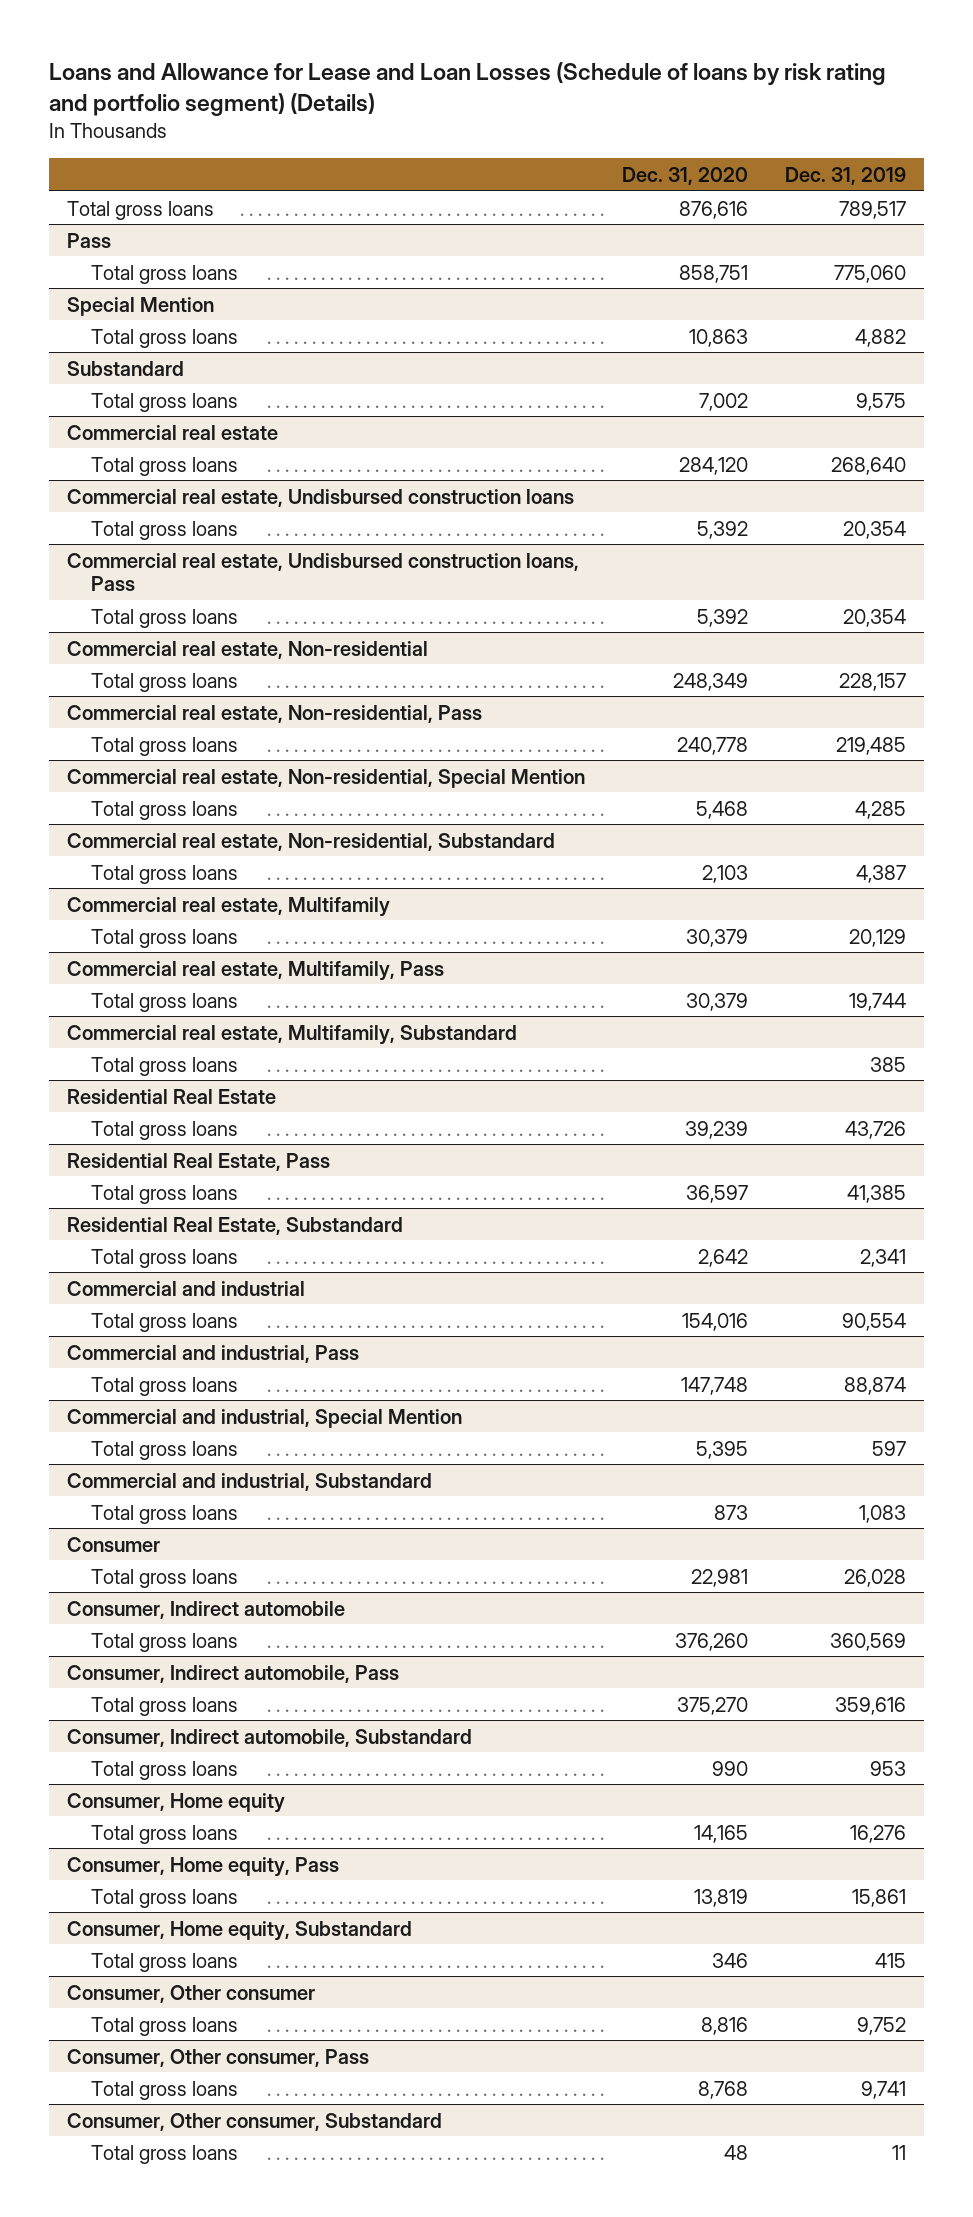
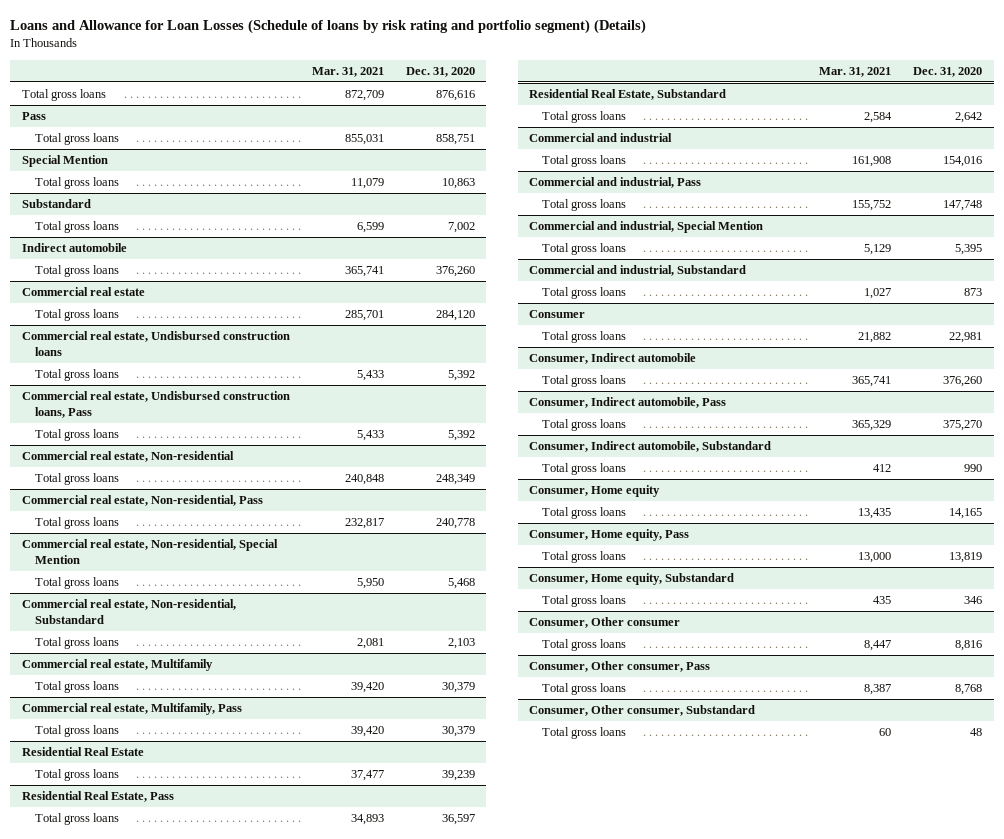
[48,62,886,117] Loans and Allowance for Lease and Loan Losses (Schedule of loans by risk rating and portfolio segment) (Details) -> [10,18,647,34] Loans and Allowance for Loan Losses (Schedule of loans by risk rating and portfolio segment) (Details)
[784,166,906,185] Dec. 31, 2019 -> none
none -> [311,66,384,77] Mar. 31, 2021
none -> [21,243,127,253] Indirect automobile
none -> [35,265,120,278] Total gross loans
[67,1024,518,1045] Commercial real estate, Multifamily, Substandard -> none
[91,1056,239,1076] Total gross loans -> none

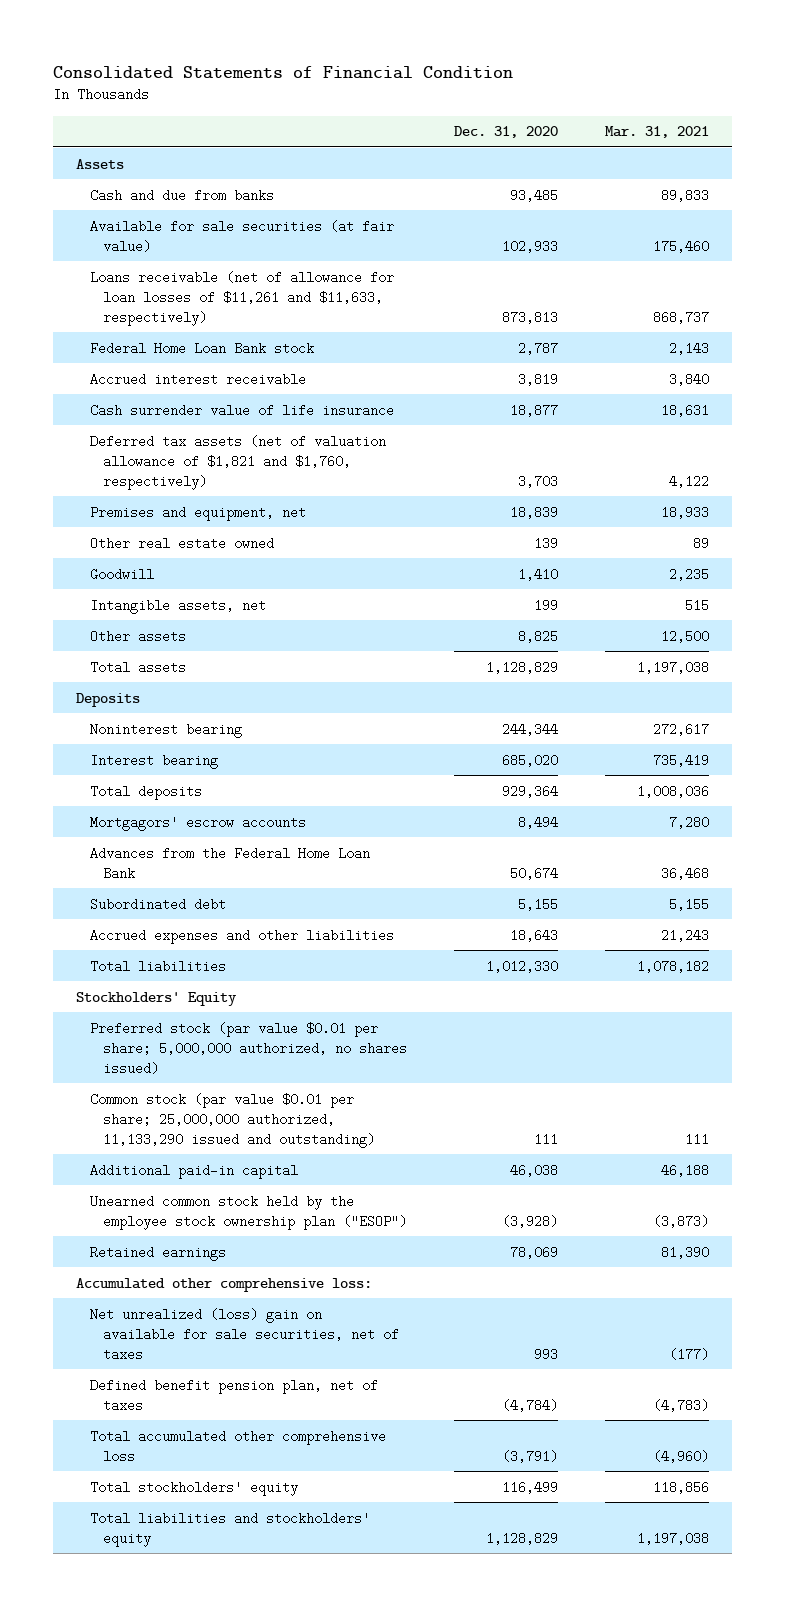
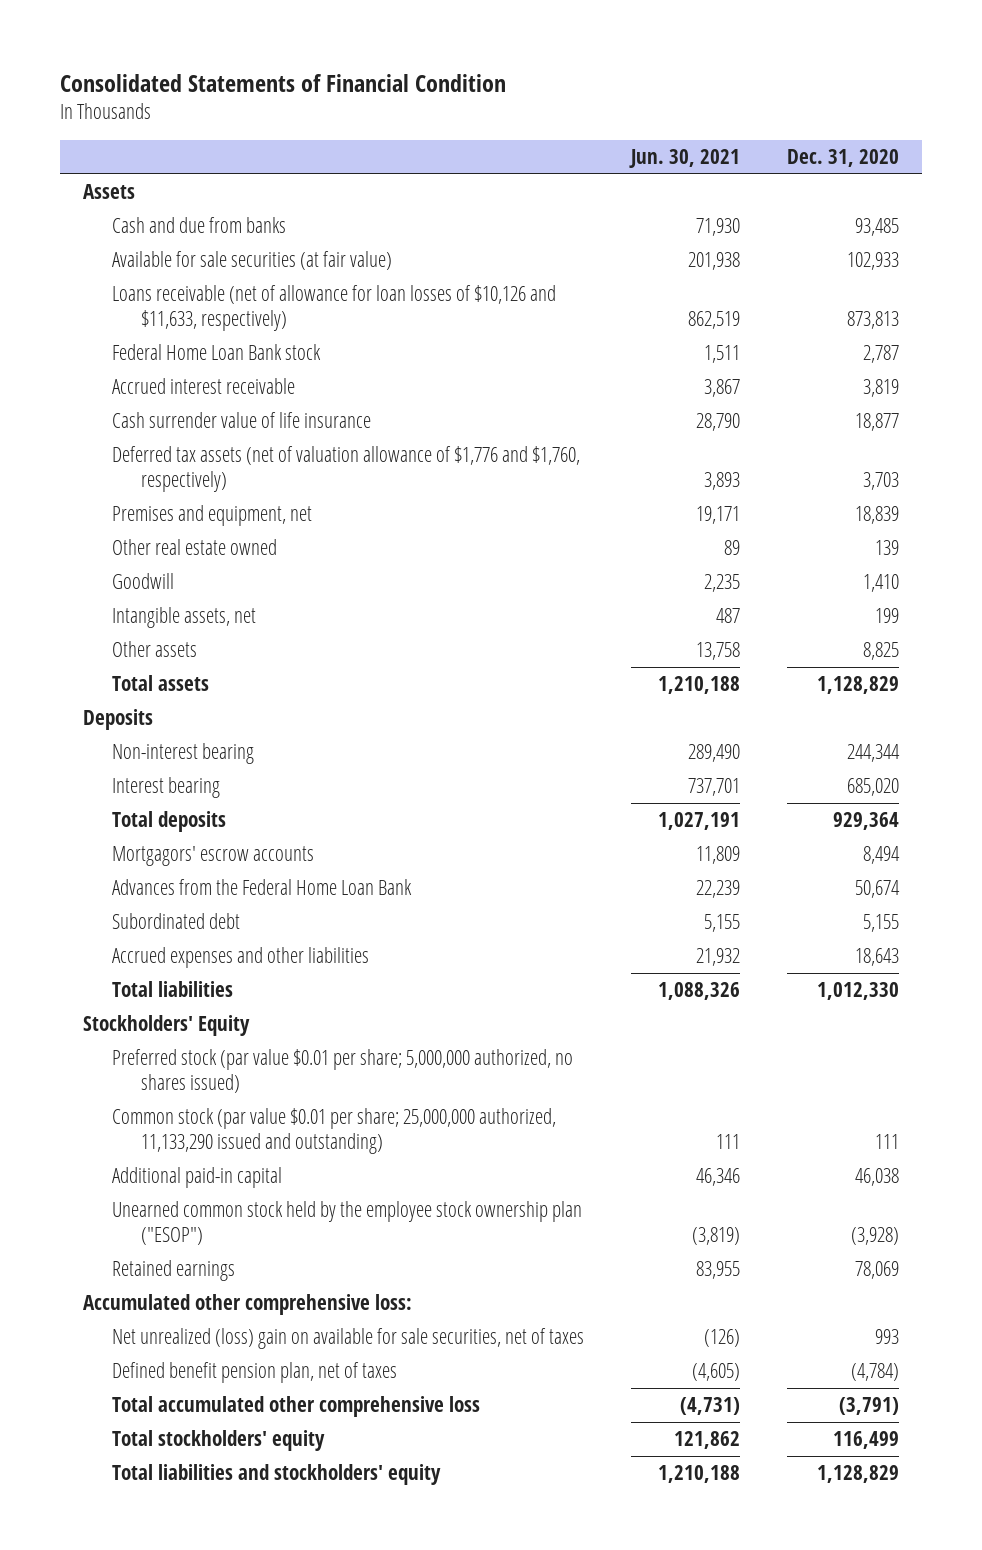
[604,126,709,139] Mar. 31, 2021 -> none
none -> [628,148,740,168] Jun. 30, 2021
[89,270,394,326] Loans receivable (net of allowance for loan losses of $11,261 and $11,633, respectively) -> [112,285,557,332] Loans receivable (net of allowance for loan losses of $10,126 and $11,633, respectively)
[89,434,386,490] Deferred tax assets (net of valuation allowance of $1,821 and $1,760, respectively) -> [112,446,581,493] Deferred tax assets (net of valuation allowance of $1,776 and $1,760, respectively)
[89,722,242,738] Noninterest bearing -> [112,743,255,765] Non-interest bearing

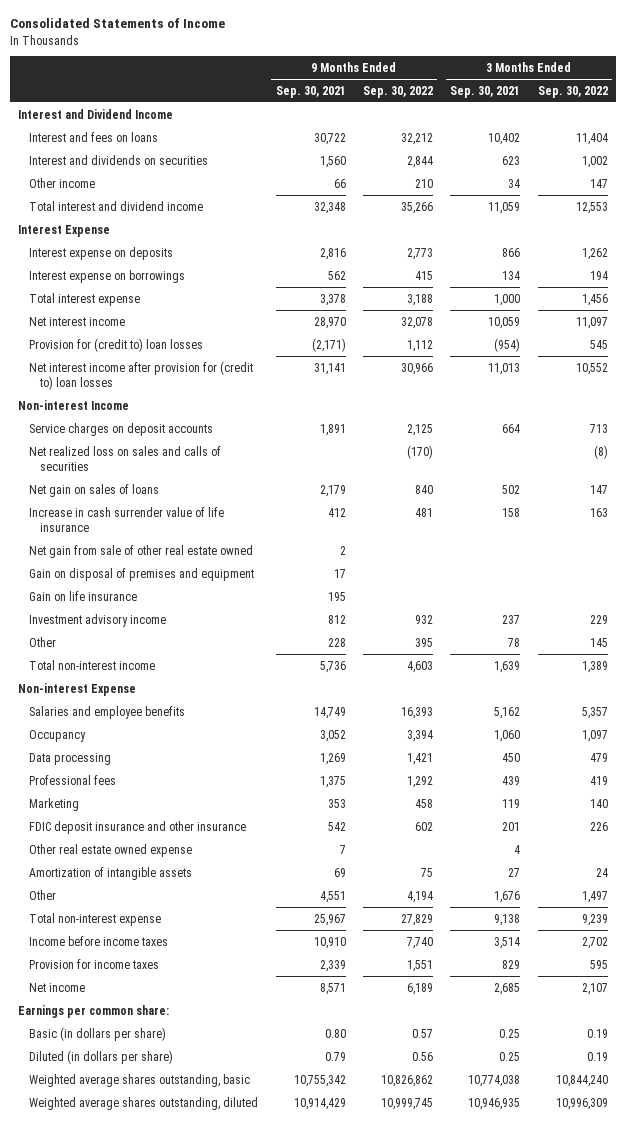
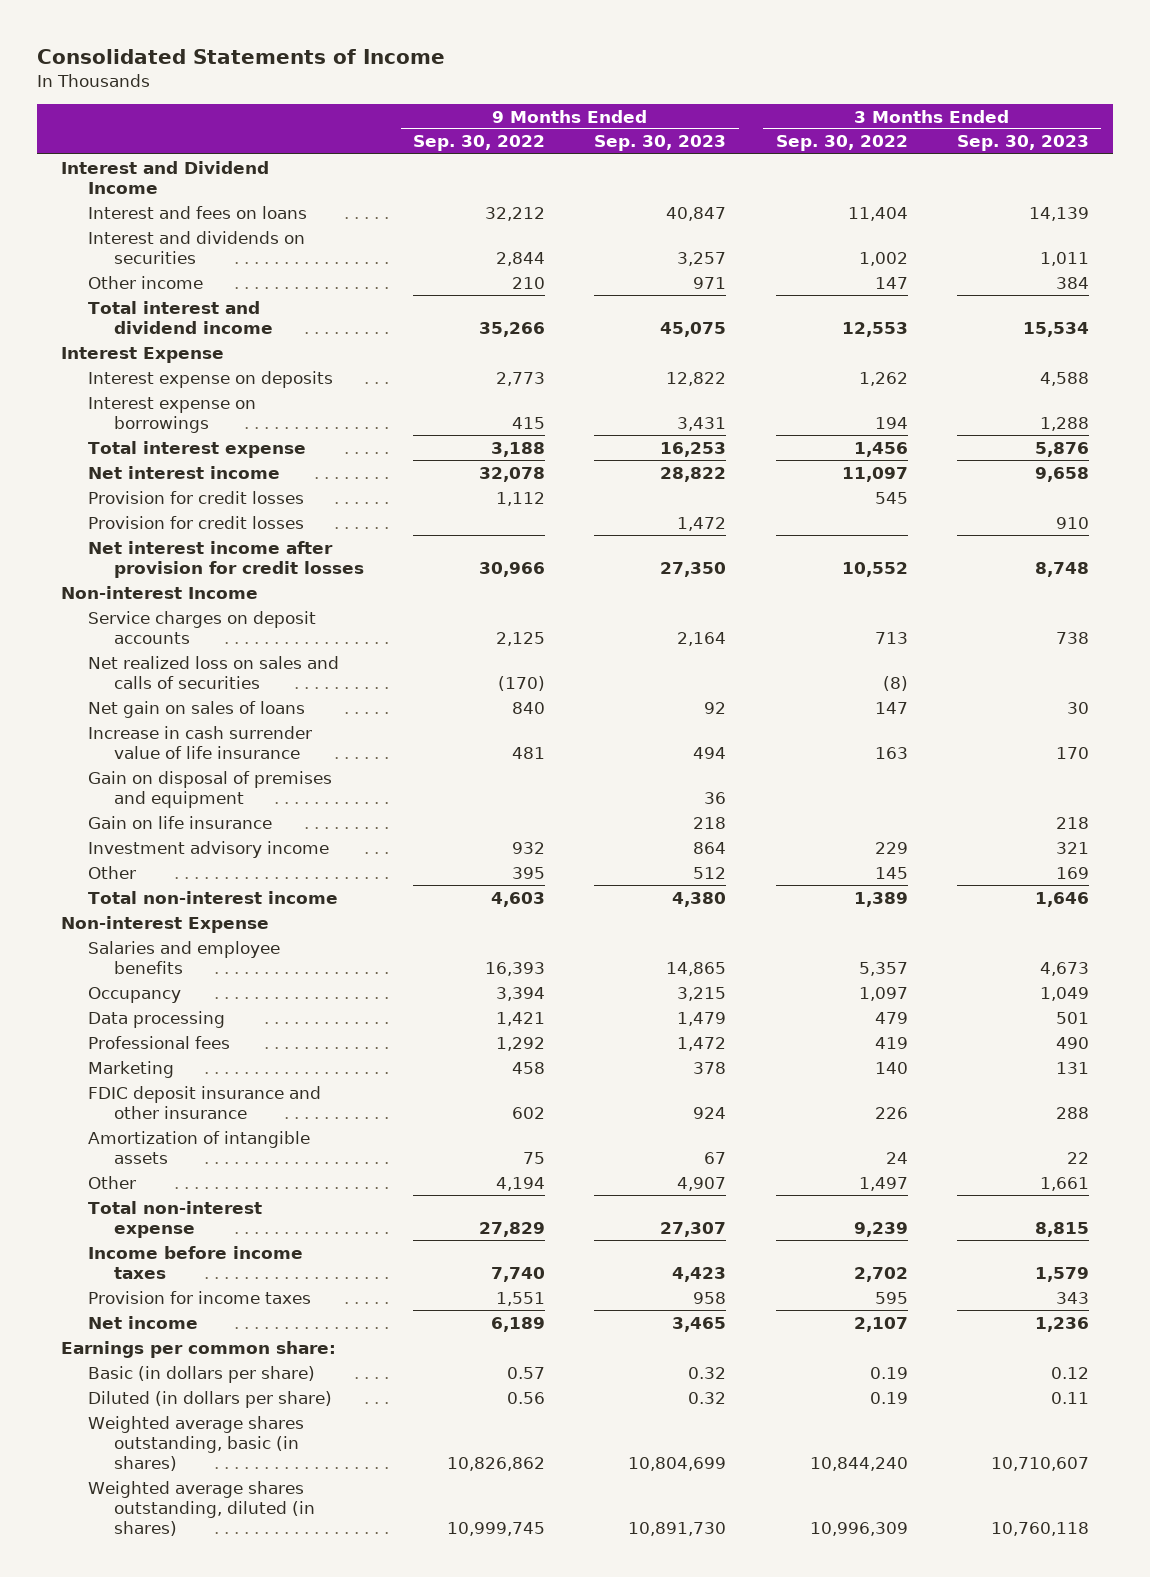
[275,85,346,98] Sep. 30, 2021 -> none
[450,85,521,98] Sep. 30, 2021 -> none
none -> [594,135,727,152] Sep. 30, 2023
none -> [956,135,1089,152] Sep. 30, 2023
[29,337,204,352] Provision for (credit to) loan losses -> [87,490,304,504] Provision for credit losses
none -> [87,515,304,529] Provision for credit losses
[29,360,254,390] Net interest income after provision for (credit to) loan losses -> [87,540,365,579] Net interest income after provision for credit losses
[29,544,254,558] Net gain from sale of other real estate owned -> none
[29,843,193,857] Other real estate owned expense -> none
[29,1073,251,1087] Weighted average shares outstanding, basic -> [87,1415,304,1472] Weighted average shares outstanding, basic (in shares)
[29,1096,259,1110] Weighted average shares outstanding, diluted -> [87,1480,316,1537] Weighted average shares outstanding, diluted (in shares)

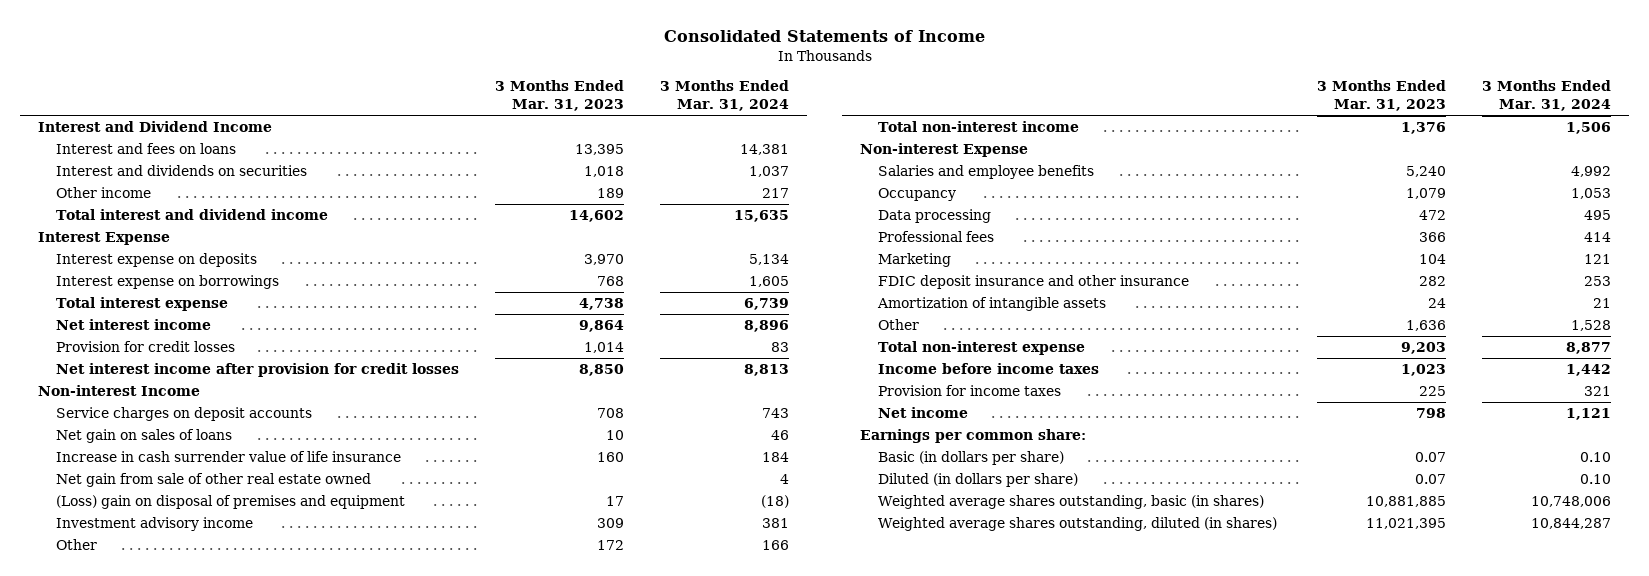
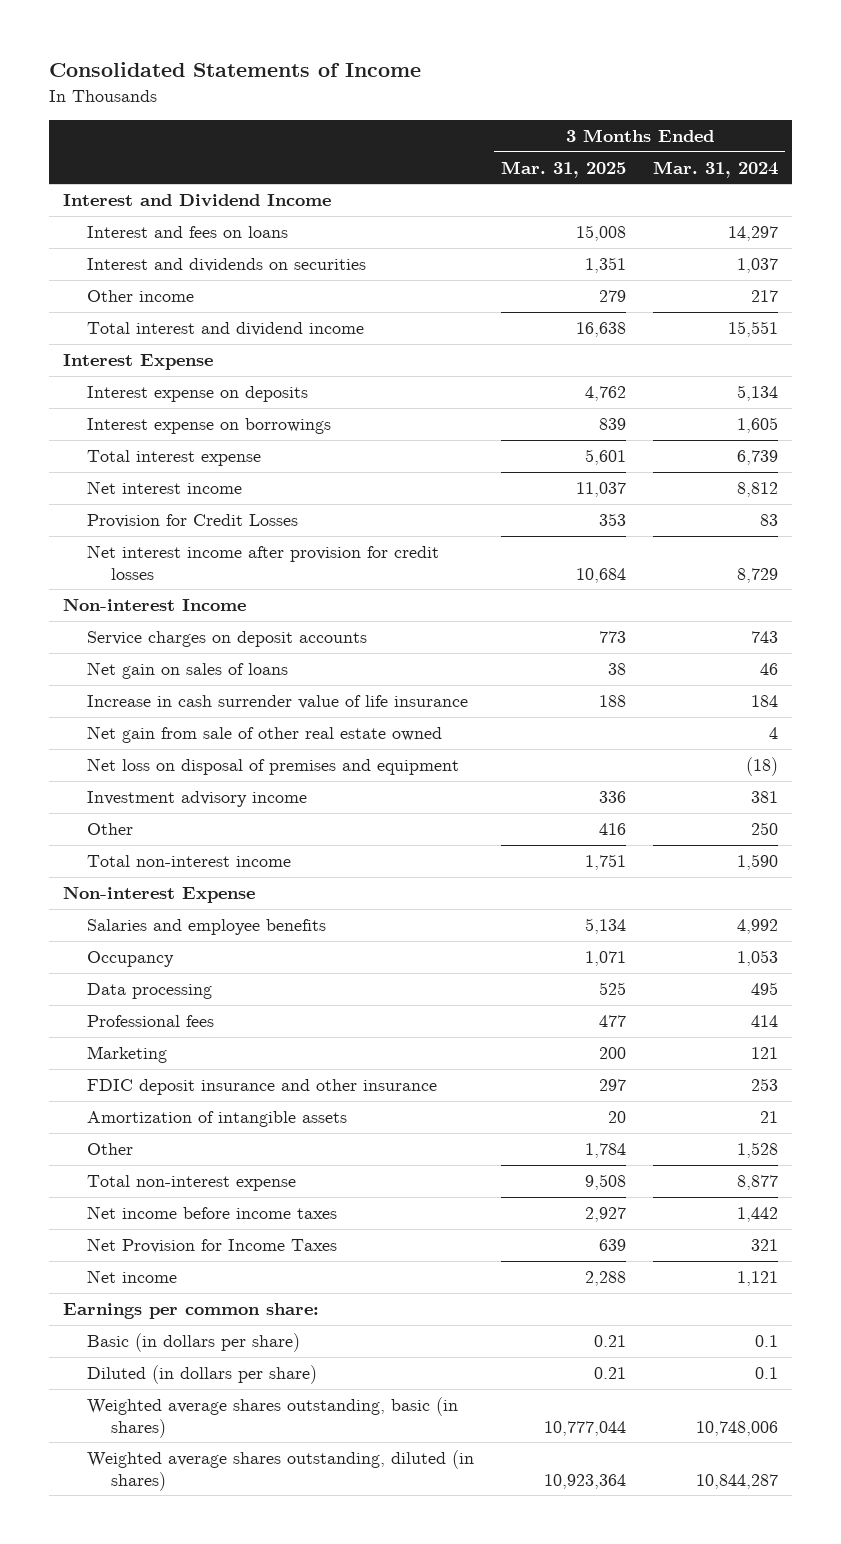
[495,80,625,112] 3 Months Ended Mar. 31, 2023 -> none
none -> [501,160,627,178] Mar. 31, 2025
[740,144,790,156] 14,381 -> [728,226,779,242] 14,297
[734,210,790,223] 15,635 -> [728,321,779,338] 15,551
[744,320,790,333] 8,896 -> [737,482,779,498] 8,812
[55,341,235,353] Provision for credit losses -> [87,514,299,529] Provision for Credit Losses
[744,364,790,377] 8,813 -> [737,567,779,583] 8,729
[55,495,405,510] (Loss) gain on disposal of premises and equipment -> [87,758,460,776] Net loss on disposal of premises and equipment
[762,540,790,551] 166 -> [751,822,779,836] 250
[1566,122,1612,135] 1,506 -> [737,854,779,871] 1,590
[877,363,1099,375] Income before income taxes -> [87,1206,338,1220] Net income before income taxes
[877,385,1061,397] Provision for income taxes -> [87,1238,338,1254] Net Provision for Income Taxes
[1580,452,1612,463] 0.10 -> [755,1335,779,1348] 0.1
[1580,474,1612,485] 0.10 -> [755,1367,779,1380] 0.1

